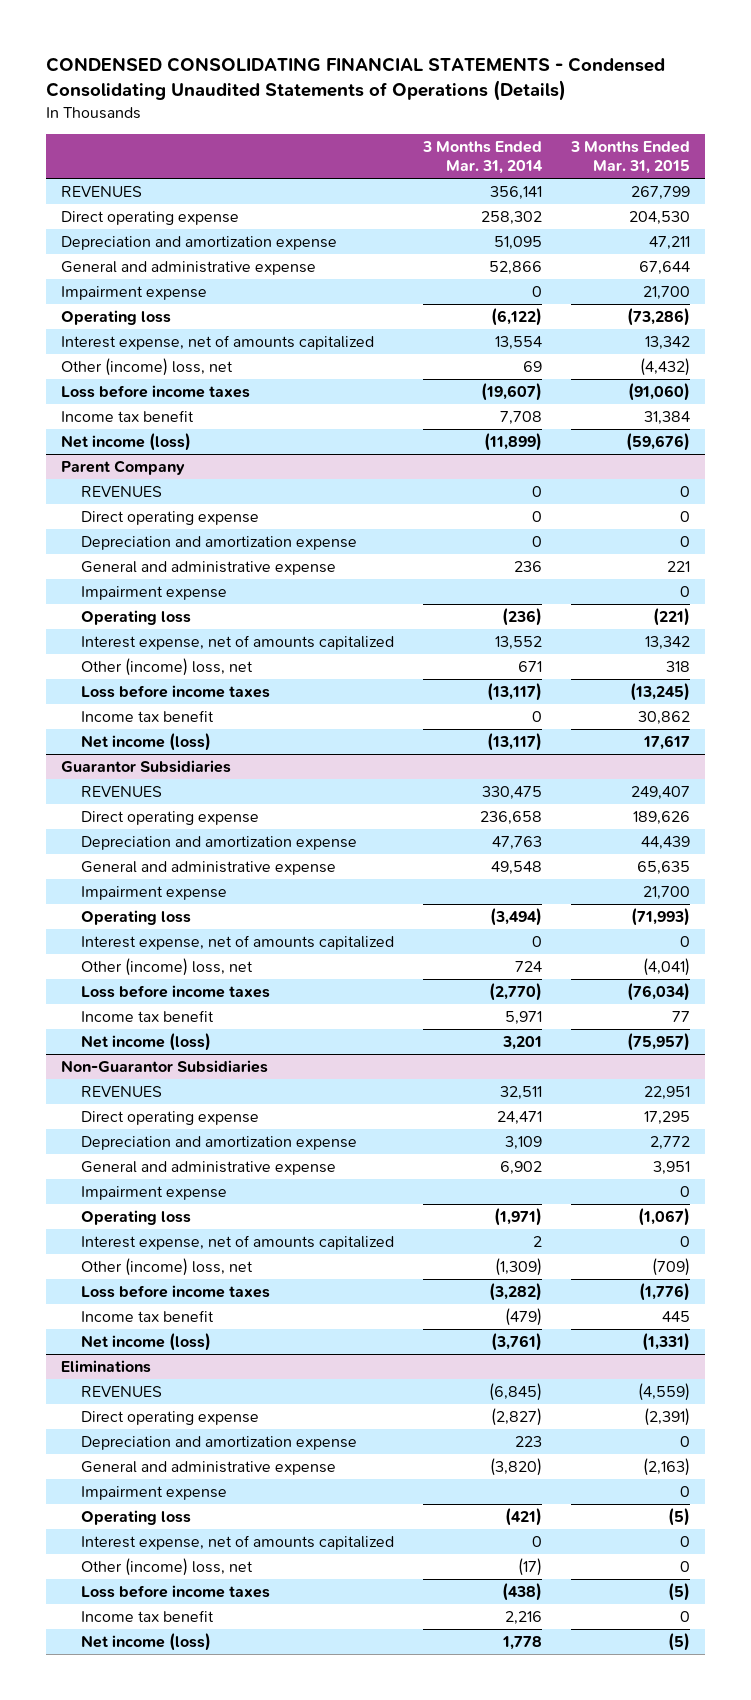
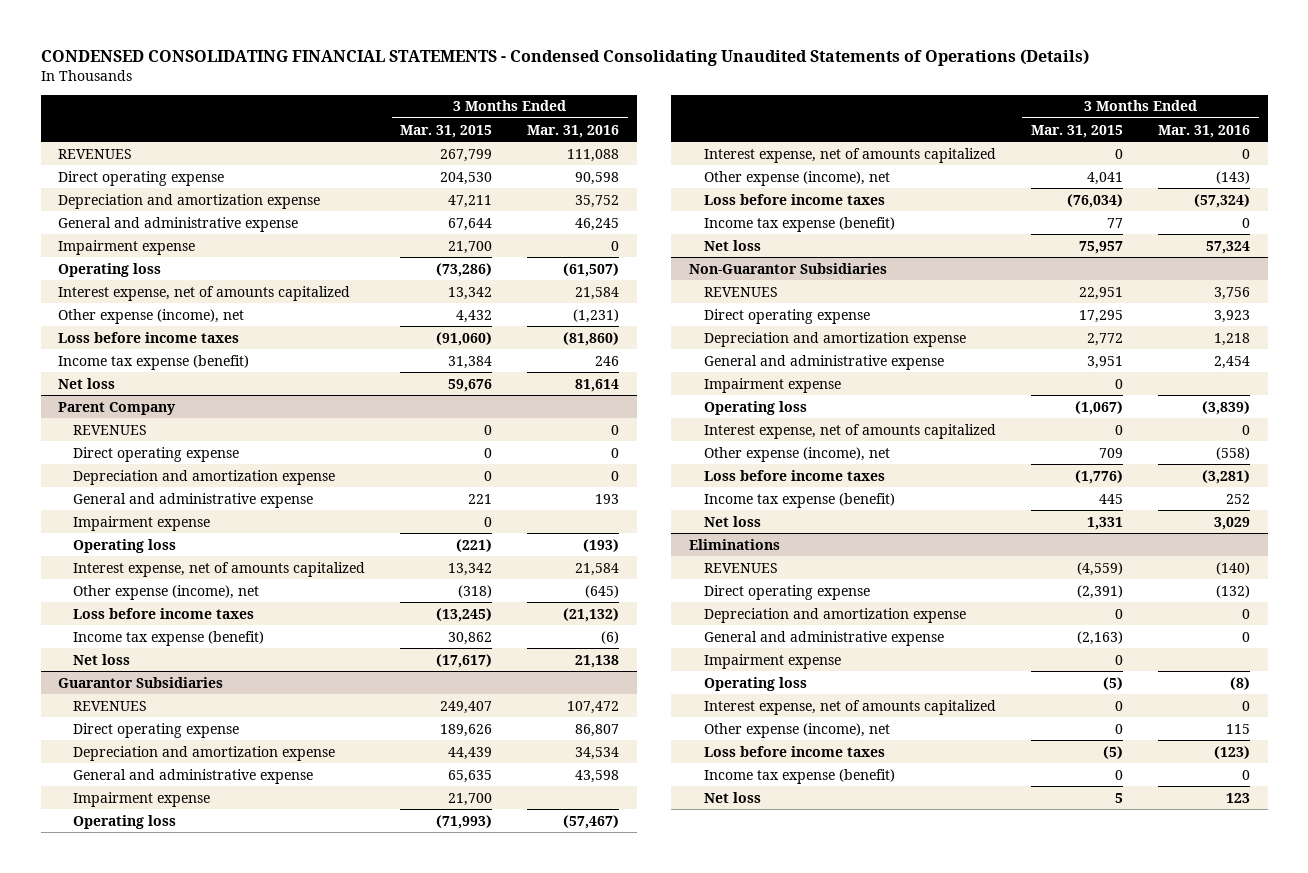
[422,141,544,175] 3 Months Ended Mar. 31, 2014 -> none
none -> [527,124,620,138] Mar. 31, 2016
[60,358,233,377] Other (income) loss, net -> [58,308,245,324] Other expense (income), net
[640,358,691,377] (4,432) -> [456,309,493,323] 4,432
[60,410,194,423] Income tax benefit -> [58,354,250,370] Income tax expense (benefit)
[60,433,191,452] Net income (loss) -> [58,377,116,389] Net loss
[626,433,691,452] (59,676) -> [448,378,493,392] 59,676
[81,658,254,677] Other (income) loss, net -> [73,584,260,600] Other expense (income), net
[666,661,691,673] 318 -> [458,584,493,598] (318)
[81,710,215,723] Income tax benefit -> [73,630,265,646] Income tax expense (benefit)
[81,733,212,752] Net income (loss) -> [73,653,131,665] Net loss
[643,735,691,751] 17,617 -> [436,653,493,668] (17,617)
[81,958,254,977] Other (income) loss, net -> [704,170,891,186] Other expense (income), net
[643,958,691,977] (4,041) -> [1087,171,1124,185] 4,041
[81,1010,215,1023] Income tax benefit -> [704,216,896,232] Income tax expense (benefit)
[81,1033,212,1052] Net income (loss) -> [704,239,762,251] Net loss
[627,1033,691,1052] (75,957) -> [1079,240,1124,254] 75,957
[81,1258,254,1277] Other (income) loss, net -> [704,446,891,462] Other expense (income), net
[652,1258,691,1277] (709) -> [1099,447,1124,458] 709
[81,1310,215,1323] Income tax benefit -> [704,492,896,508] Income tax expense (benefit)
[81,1333,212,1352] Net income (loss) -> [704,515,762,527] Net loss
[642,1333,691,1352] (1,331) -> [1087,516,1124,530] 1,331
[81,1558,254,1577] Other (income) loss, net -> [704,722,891,738] Other expense (income), net
[81,1610,215,1623] Income tax benefit -> [704,768,896,784] Income tax expense (benefit)
[81,1633,212,1652] Net income (loss) -> [704,791,762,803] Net loss
[668,1633,691,1652] (5) -> [1115,792,1124,803] 5

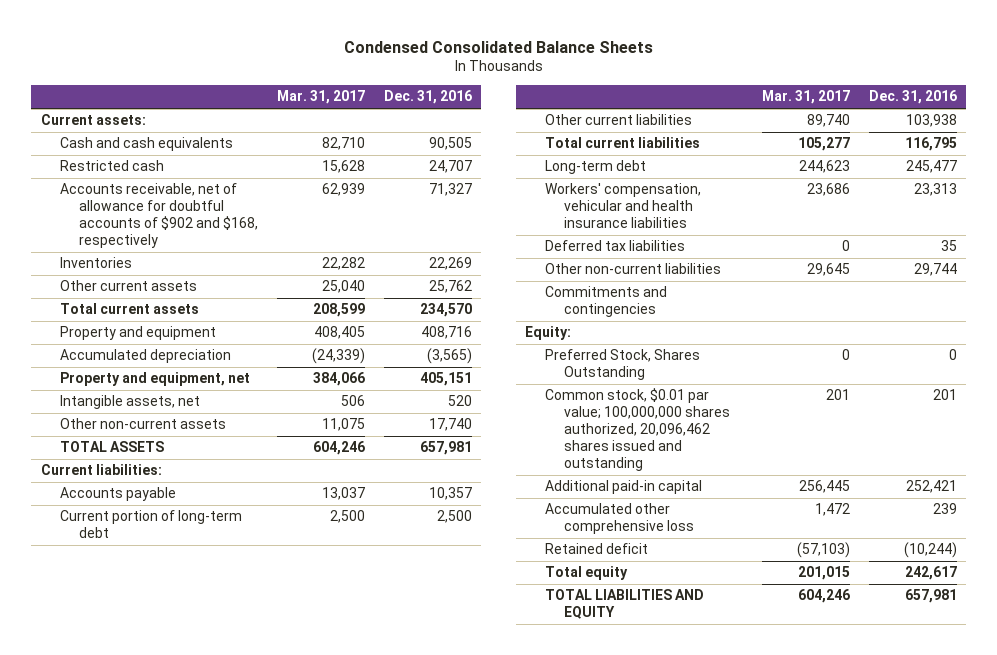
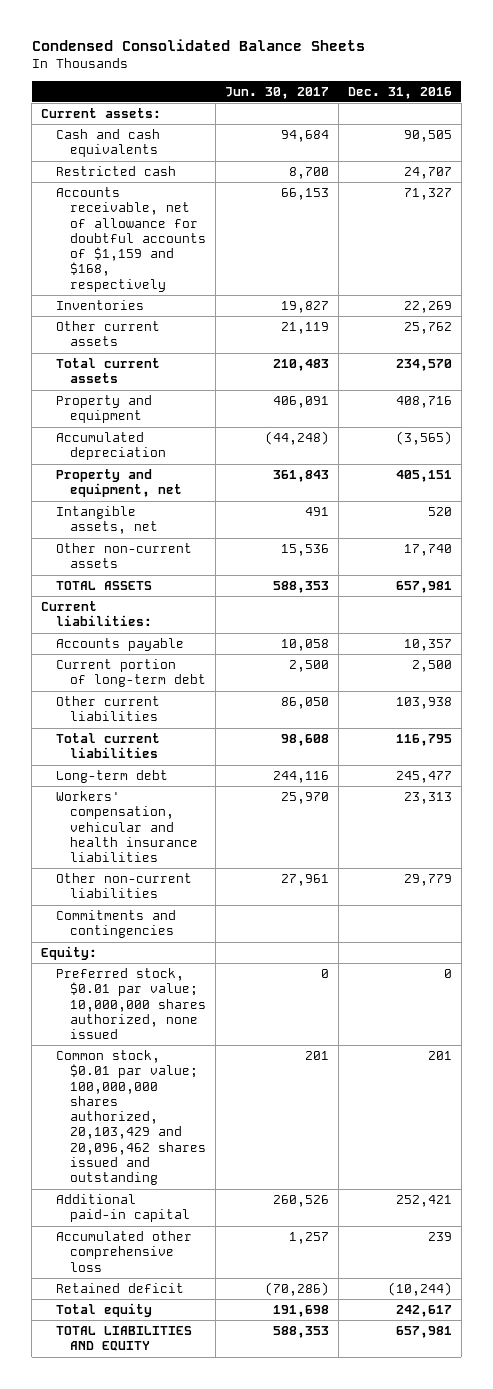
[277,90,366,105] Mar. 31, 2017 -> none
none -> [224,86,329,99] Jun. 30, 2017
[59,183,259,249] Accounts receivable, net of allowance for doubtful accounts of $902 and $168, respectively -> [55,187,207,292] Accounts receivable, net of allowance for doubtful accounts of $1,159 and $168, respectively
[544,240,685,252] Deferred tax liabilities -> none
[913,263,957,277] 29,744 -> [403,874,452,887] 29,779
[544,349,700,381] Preferred Stock, Shares Outstanding -> none
none -> [55,968,207,1040] Preferred stock, $0.01 par value; 10,000,000 shares authorized, none issued
[544,388,731,471] Common stock, $0.01 par value; 100,000,000 shares authorized, 20,096,462 shares issued and outstanding -> [55,1050,207,1186] Common stock, $0.01 par value; 100,000,000 shares authorized, 20,103,429 and 20,096,462 shares issued and outstanding

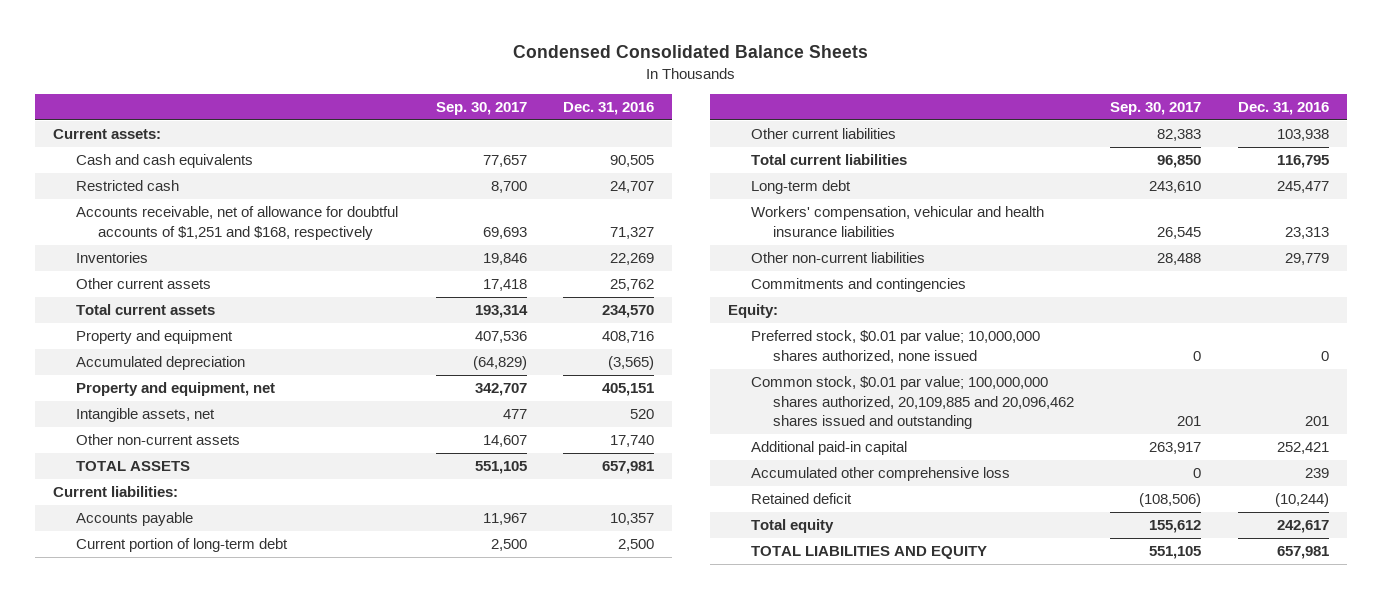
[224,86,329,99] Jun. 30, 2017 -> none
none -> [435,101,527,115] Sep. 30, 2017
[55,187,207,292] Accounts receivable, net of allowance for doubtful accounts of $1,159 and $168, respectively -> [75,206,398,240] Accounts receivable, net of allowance for doubtful accounts of $1,251 and $168, respectively
[55,1050,207,1186] Common stock, $0.01 par value; 100,000,000 shares authorized, 20,103,429 and 20,096,462 shares issued and outstanding -> [750,376,1074,429] Common stock, $0.01 par value; 100,000,000 shares authorized, 20,109,885 and 20,096,462 shares issued and outstanding

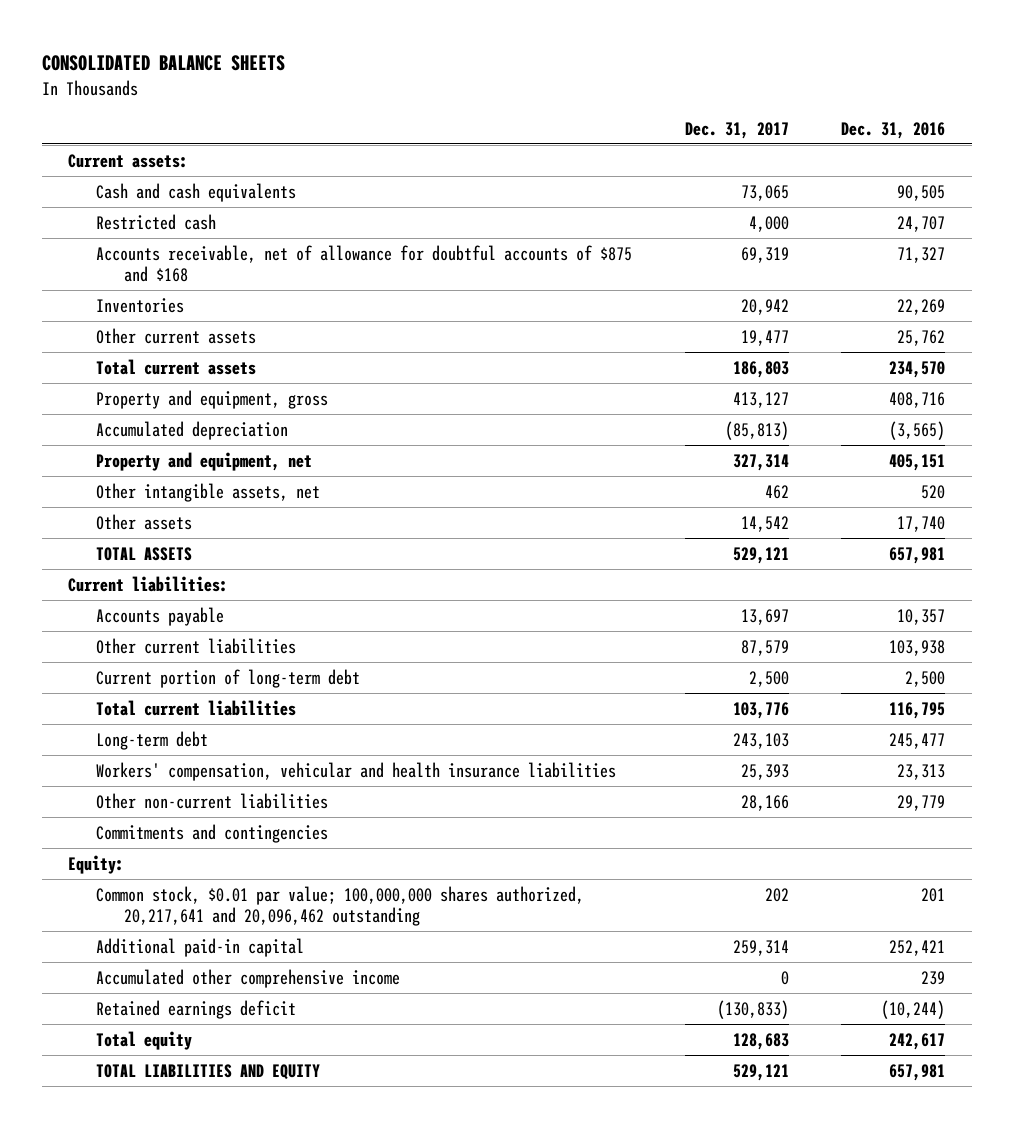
[513,45,869,59] Condensed Consolidated Balance Sheets -> [41,55,285,72] CONSOLIDATED BALANCE SHEETS
[435,101,527,115] Sep. 30, 2017 -> none
none -> [684,121,789,139] Dec. 31, 2017
[75,206,398,240] Accounts receivable, net of allowance for doubtful accounts of $1,251 and $168, respectively -> [95,244,632,283] Accounts receivable, net of allowance for doubtful accounts of $875 and $168
[75,330,233,345] Property and equipment -> [95,389,328,409] Property and equipment, gross
[75,408,215,423] Intangible assets, net -> [95,482,320,502] Other intangible assets, net
[75,434,240,446] Other non-current assets -> [95,513,192,530] Other assets
[75,538,288,553] Current portion of long-term debt -> [95,668,360,688] Current portion of long-term debt
[750,330,1040,363] Preferred stock, $0.01 par value; 10,000,000 shares authorized, none issued -> none
[750,376,1074,429] Common stock, $0.01 par value; 100,000,000 shares authorized, 20,109,885 and 20,096,462 shares issued and outstanding -> [95,885,584,927] Common stock, $0.01 par value; 100,000,000 shares authorized, 20,217,641 and 20,096,462 outstanding
[750,467,1010,482] Accumulated other comprehensive loss -> [95,968,400,988] Accumulated other comprehensive income
[750,493,852,505] Retained deficit -> [95,999,296,1019] Retained earnings deficit

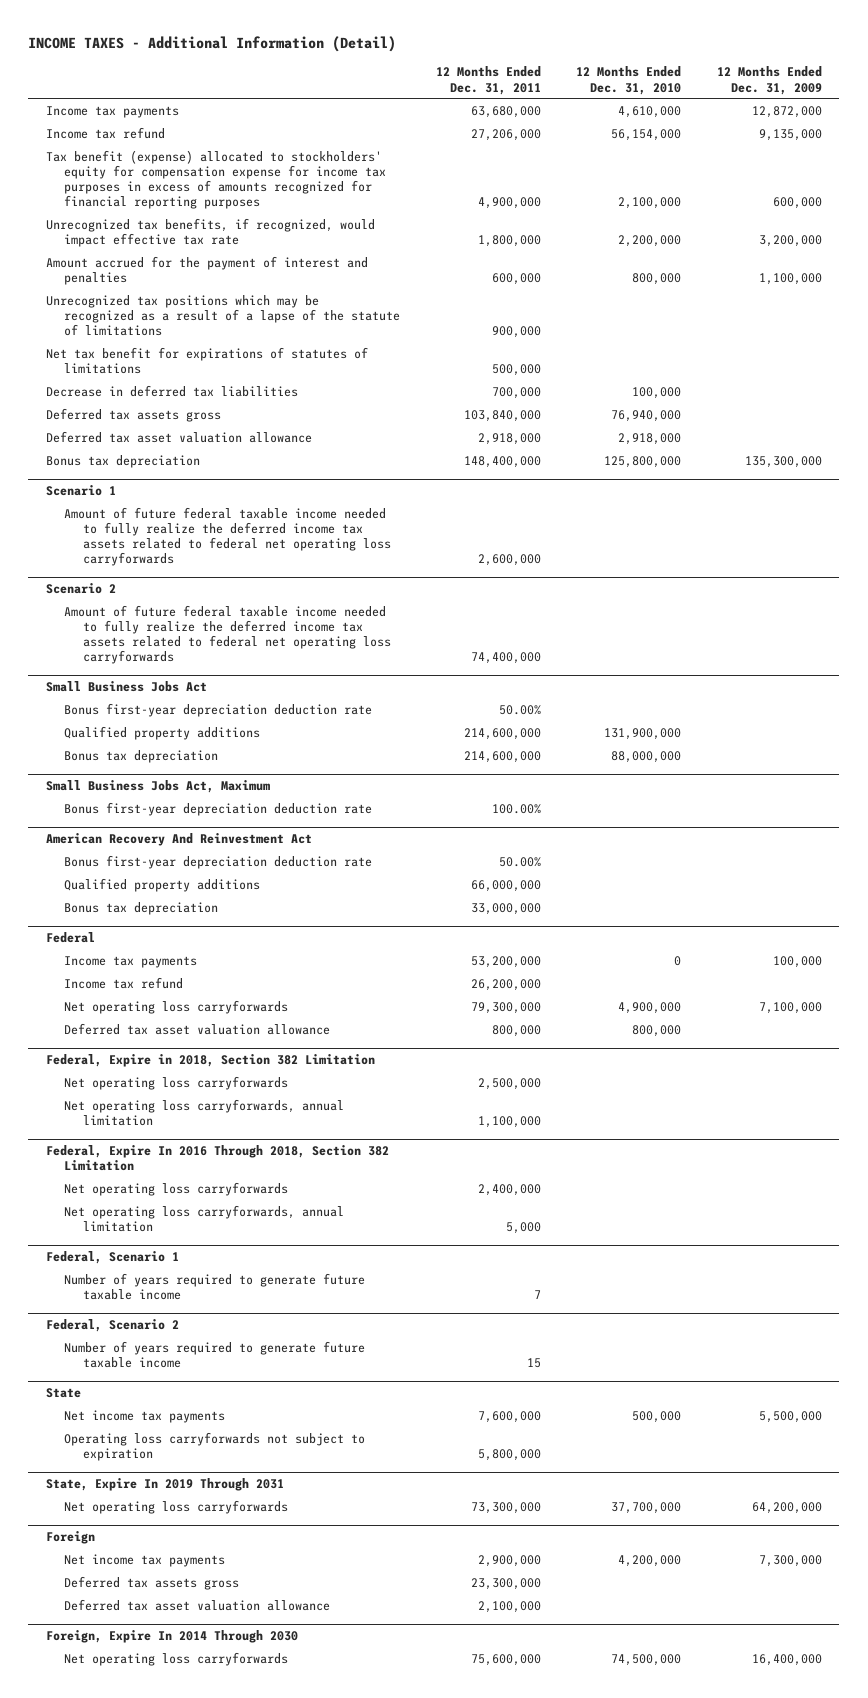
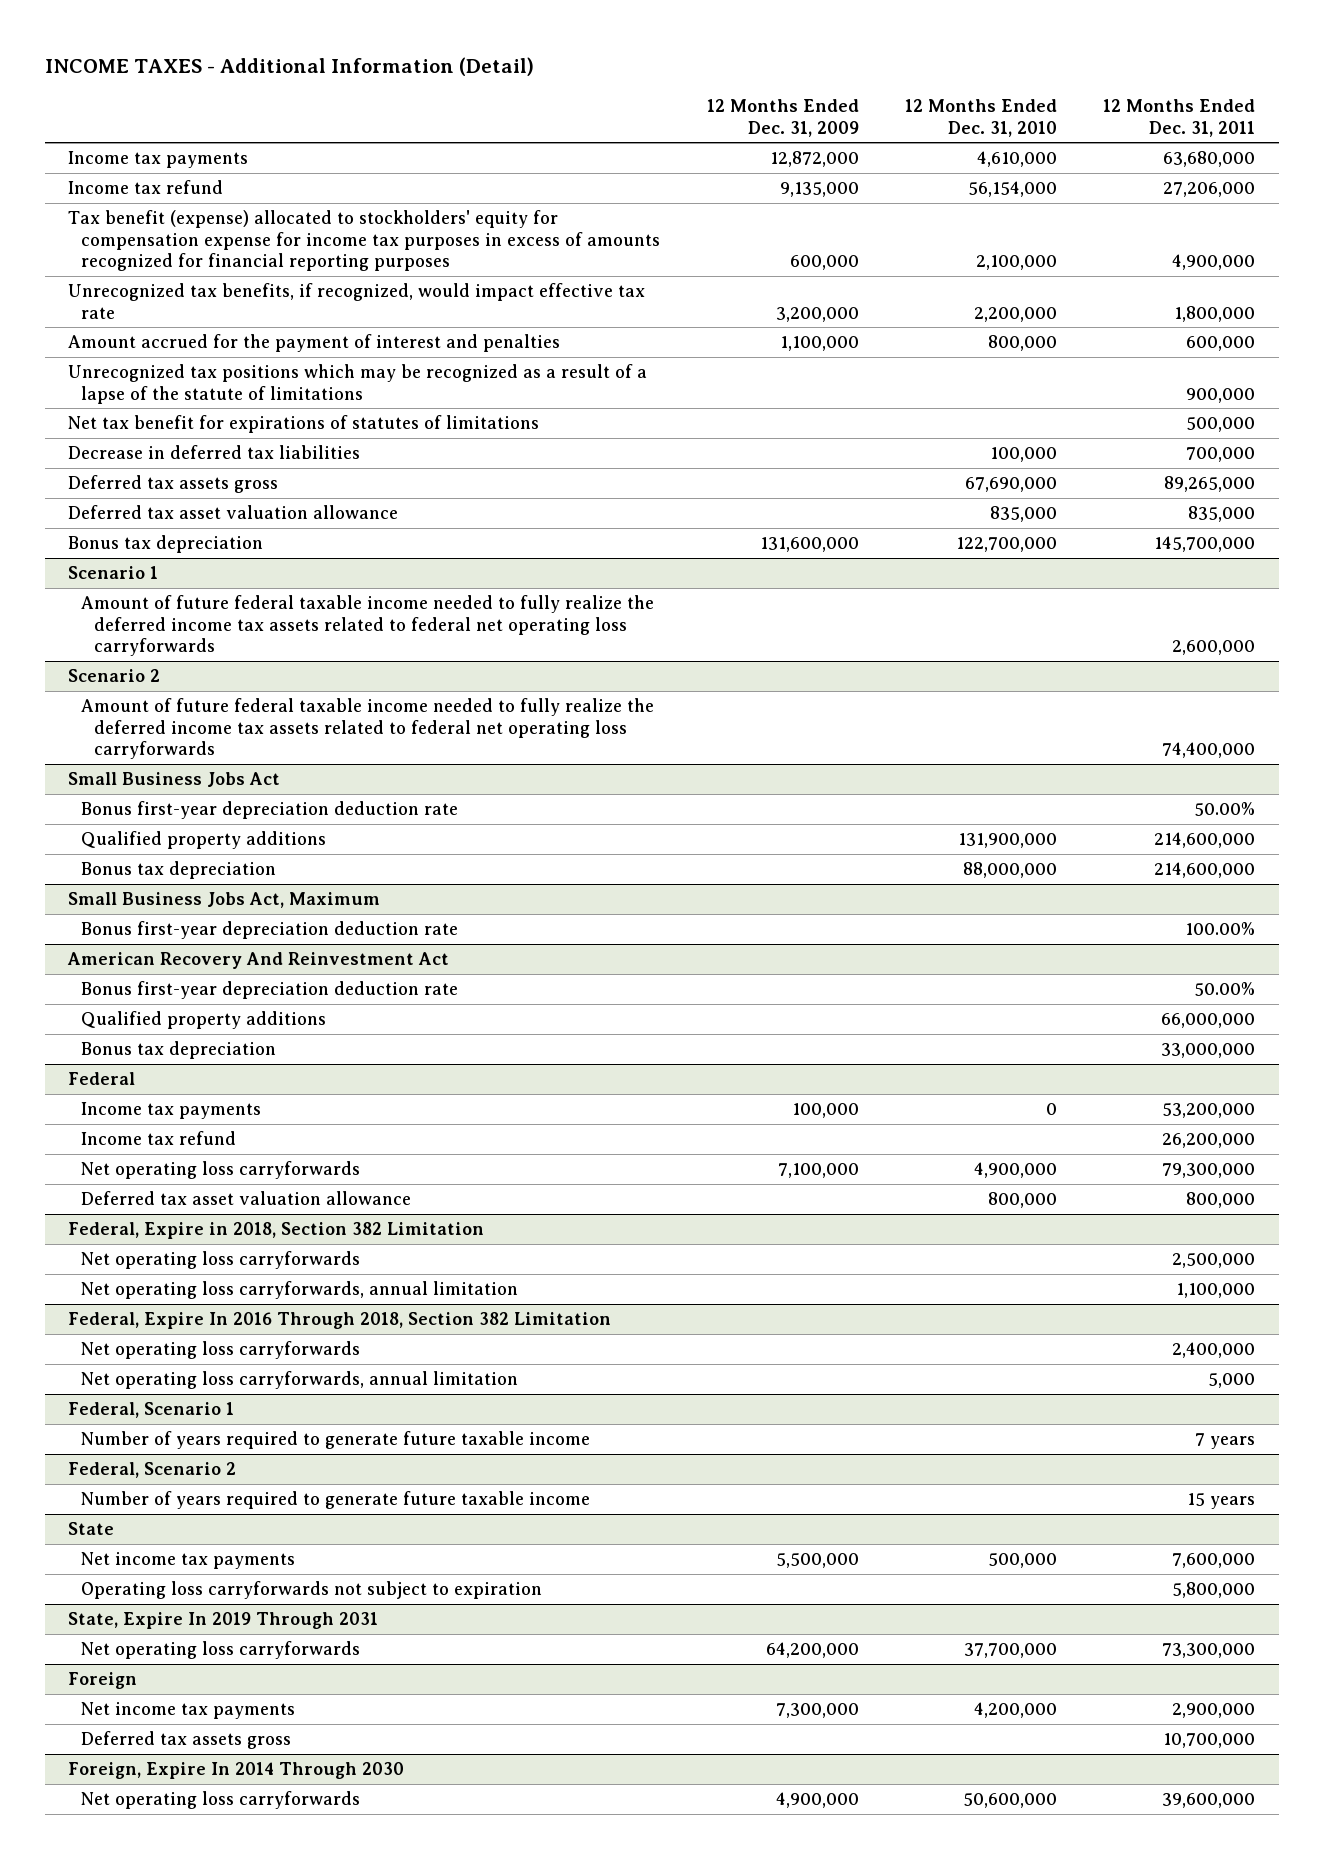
[463,409,541,422] 103,840,000 -> [1164,476,1256,493] 89,265,000
[611,409,682,422] 76,940,000 -> [965,477,1058,493] 67,690,000
[477,432,541,445] 2,918,000 -> [1188,506,1256,523] 835,000
[618,432,682,445] 2,918,000 -> [990,506,1058,523] 835,000
[463,455,541,468] 148,400,000 -> [1154,536,1256,553] 145,700,000
[604,455,682,468] 125,800,000 -> [956,537,1058,553] 122,700,000
[744,455,822,468] 135,300,000 -> [759,537,859,553] 131,600,000
[533,1289,541,1299] 7 -> [1195,1433,1256,1450] 7 years
[526,1357,541,1368] 15 -> [1187,1493,1256,1510] 15 years
[64,1598,331,1611] Deferred tax asset valuation allowance -> none
[470,1577,541,1590] 23,300,000 -> [1163,1733,1256,1749] 10,700,000
[470,1653,541,1666] 75,600,000 -> [1162,1793,1256,1809] 39,600,000
[611,1653,682,1666] 74,500,000 -> [963,1793,1058,1809] 50,600,000
[751,1653,822,1666] 16,400,000 -> [775,1792,859,1809] 4,900,000

